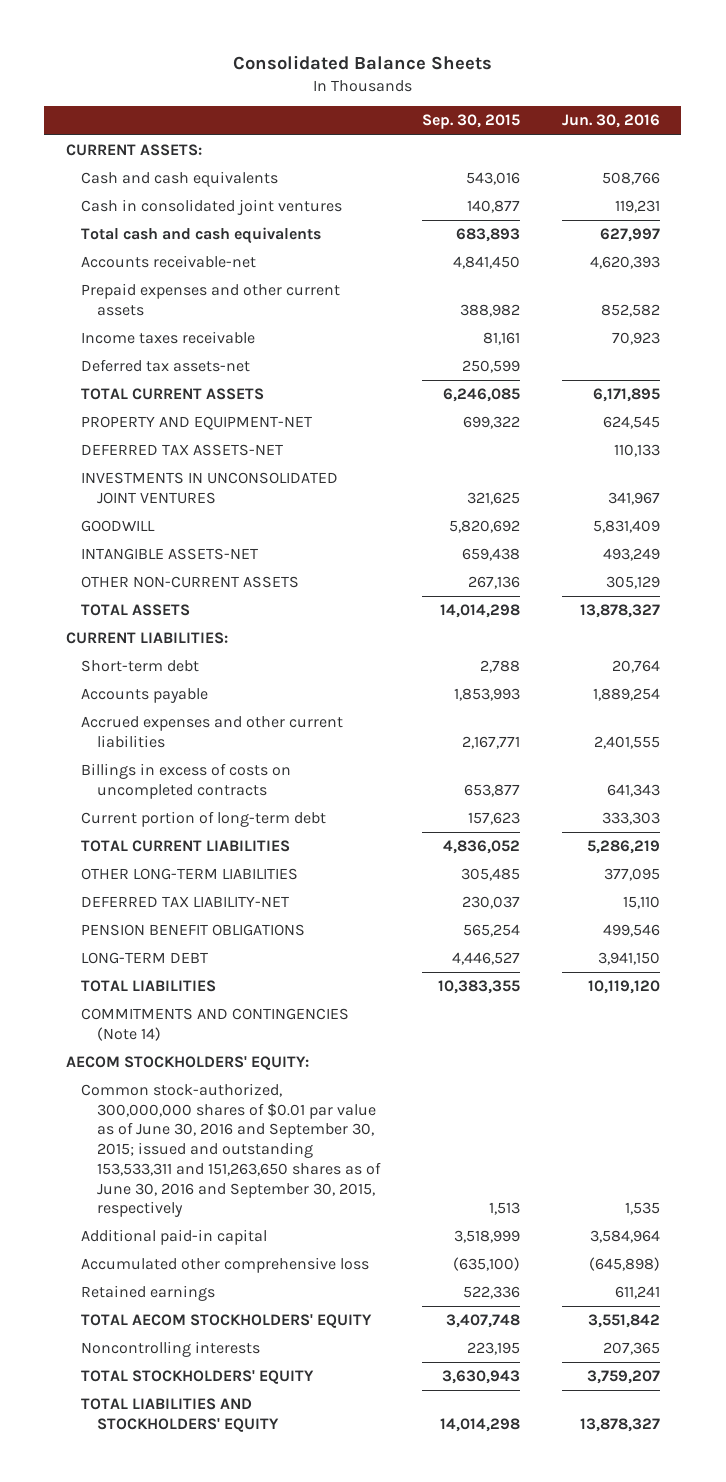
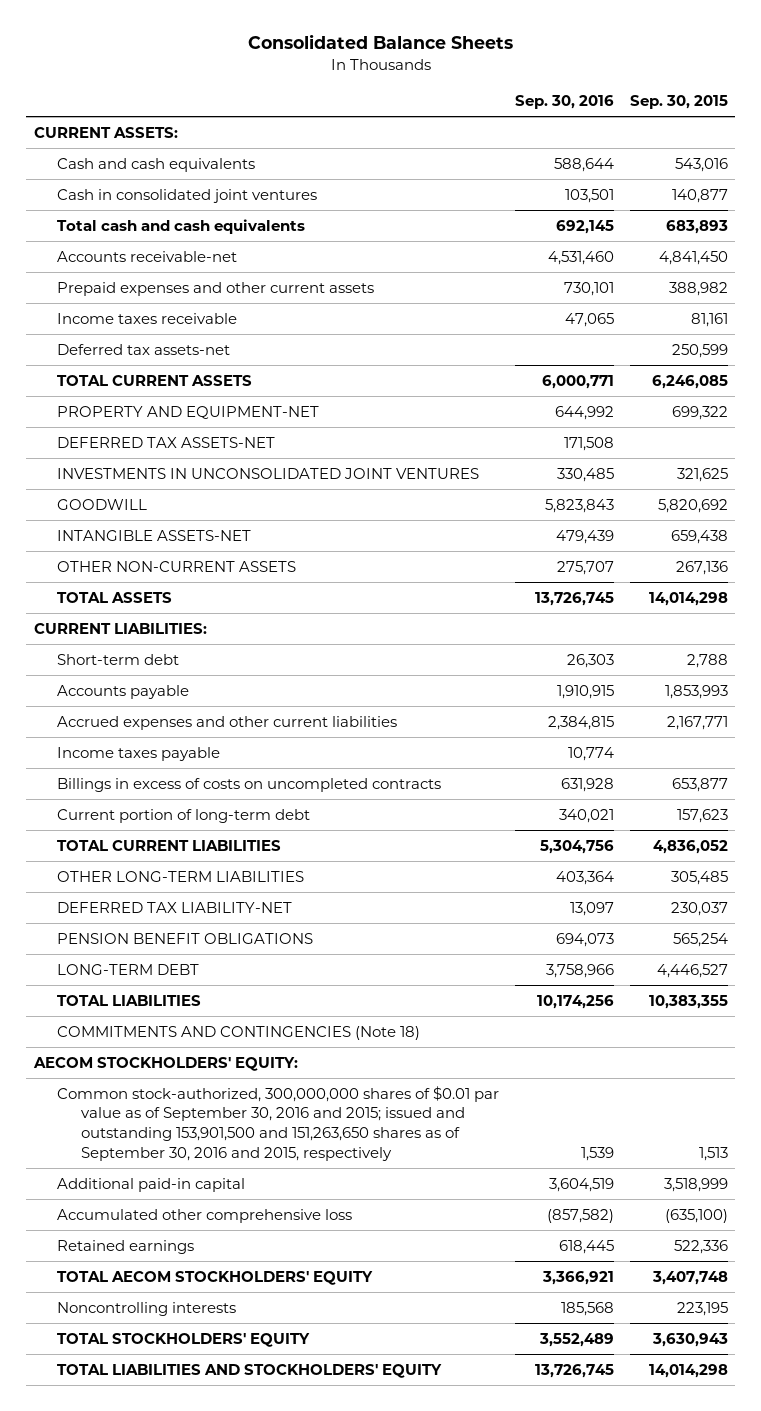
[562,114,661,129] Jun. 30, 2016 -> none
none -> [514,95,614,110] Sep. 30, 2016
none -> [57,746,221,761] Income taxes payable
[81,1008,350,1041] COMMITMENTS AND CONTINGENCIES (Note 14) -> [57,1025,421,1040] COMMITMENTS AND CONTINGENCIES (Note 18)
[81,1083,382,1218] Common stock-authorized, 300,000,000 shares of $0.01 par value as of June 30, 2016 and September 30, 2015; issued and outstanding 153,533,311 and 151,263,650 shares as of June 30, 2016 and September 30, 2015, respectively -> [57,1085,500,1161] Common stock-authorized, 300,000,000 shares of $0.01 par value as of September 30, 2016 and 2015; issued and outstanding 153,901,500 and 151,263,650 shares as of September 30, 2016 and 2015, respectively

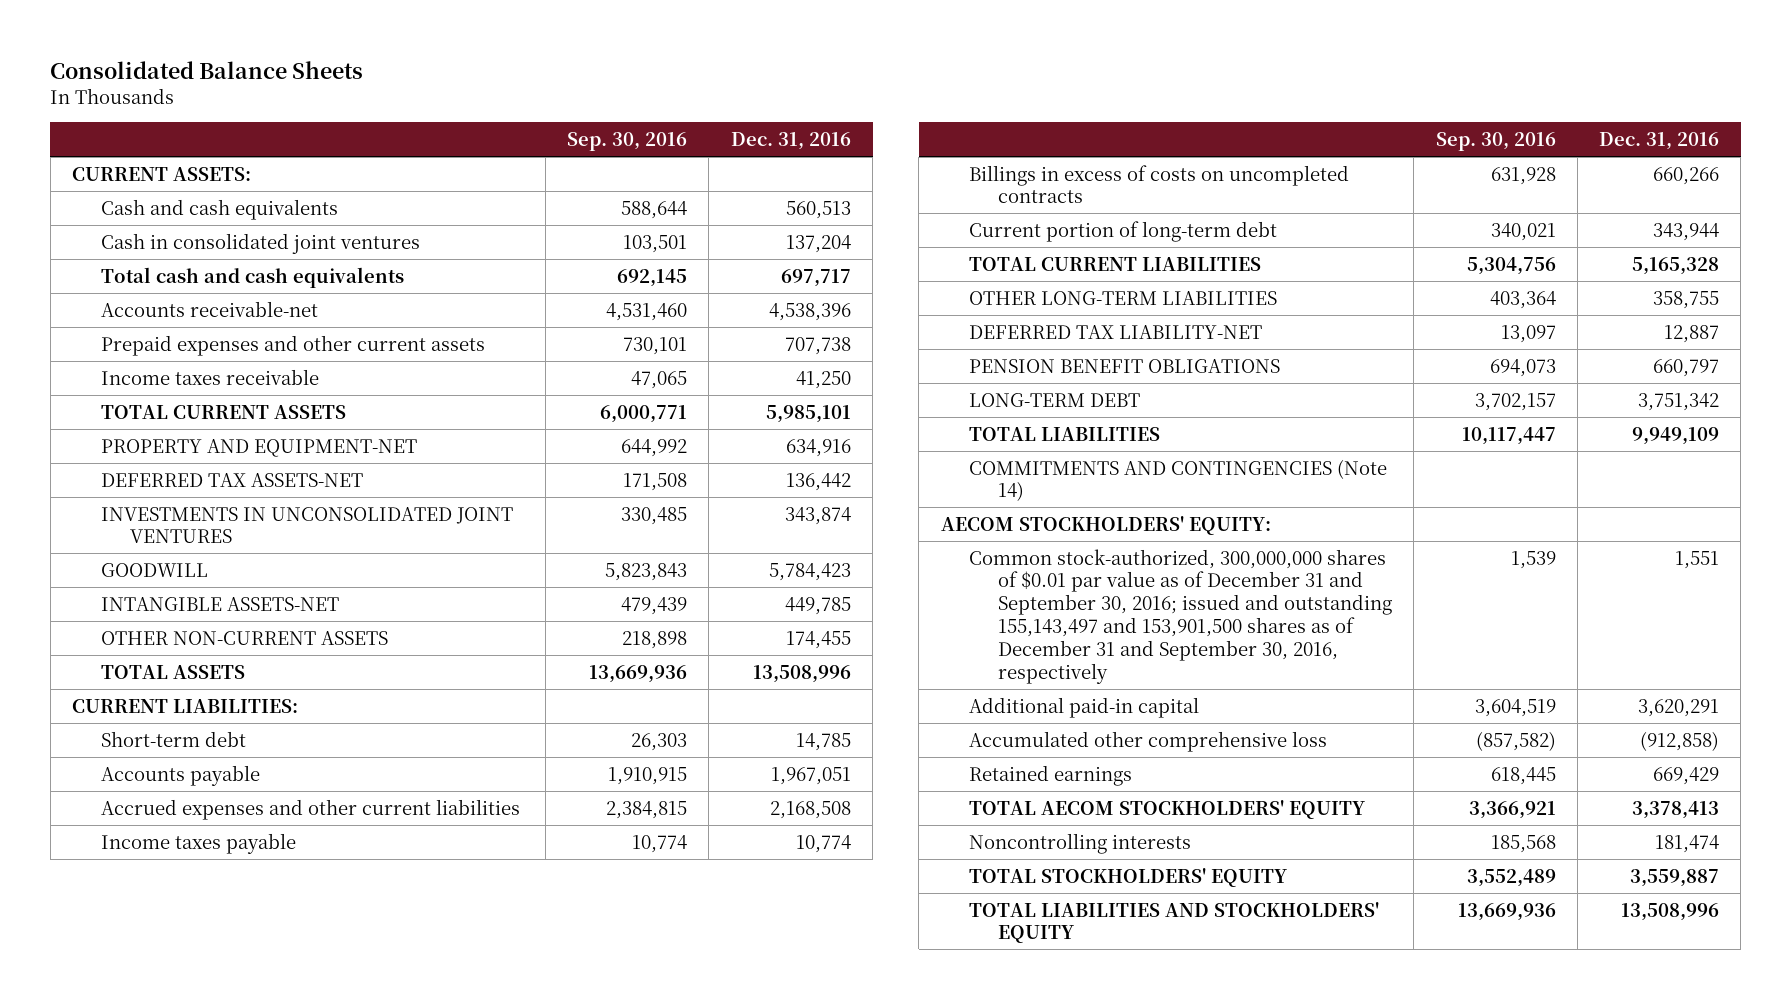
[629,95,728,110] Sep. 30, 2015 -> none
none -> [730,131,851,150] Dec. 31, 2016
[57,343,231,355] Deferred tax assets-net -> none
[556,560,614,575] 275,707 -> [622,630,688,649] 218,898
[534,591,614,606] 13,726,745 -> [589,664,688,683] 13,669,936
[545,963,614,978] 3,758,966 -> [1474,392,1556,411] 3,702,157
[536,994,614,1009] 10,174,256 -> [1461,426,1556,445] 10,117,447
[57,1025,421,1040] COMMITMENTS AND CONTINGENCIES (Note 18) -> [969,458,1388,502] COMMITMENTS AND CONTINGENCIES (Note 14)
[57,1085,500,1161] Common stock-authorized, 300,000,000 shares of $0.01 par value as of September 30, 2016 and 2015; issued and outstanding 153,901,500 and 151,263,650 shares as of September 30, 2016 and 2015, respectively -> [969,548,1392,684] Common stock-authorized, 300,000,000 shares of $0.01 par value as of December 31 and September 30, 2016; issued and outstanding 155,143,497 and 153,901,500 shares as of December 31 and September 30, 2016, respectively
[534,1363,614,1378] 13,726,745 -> [1457,902,1556,921] 13,669,936

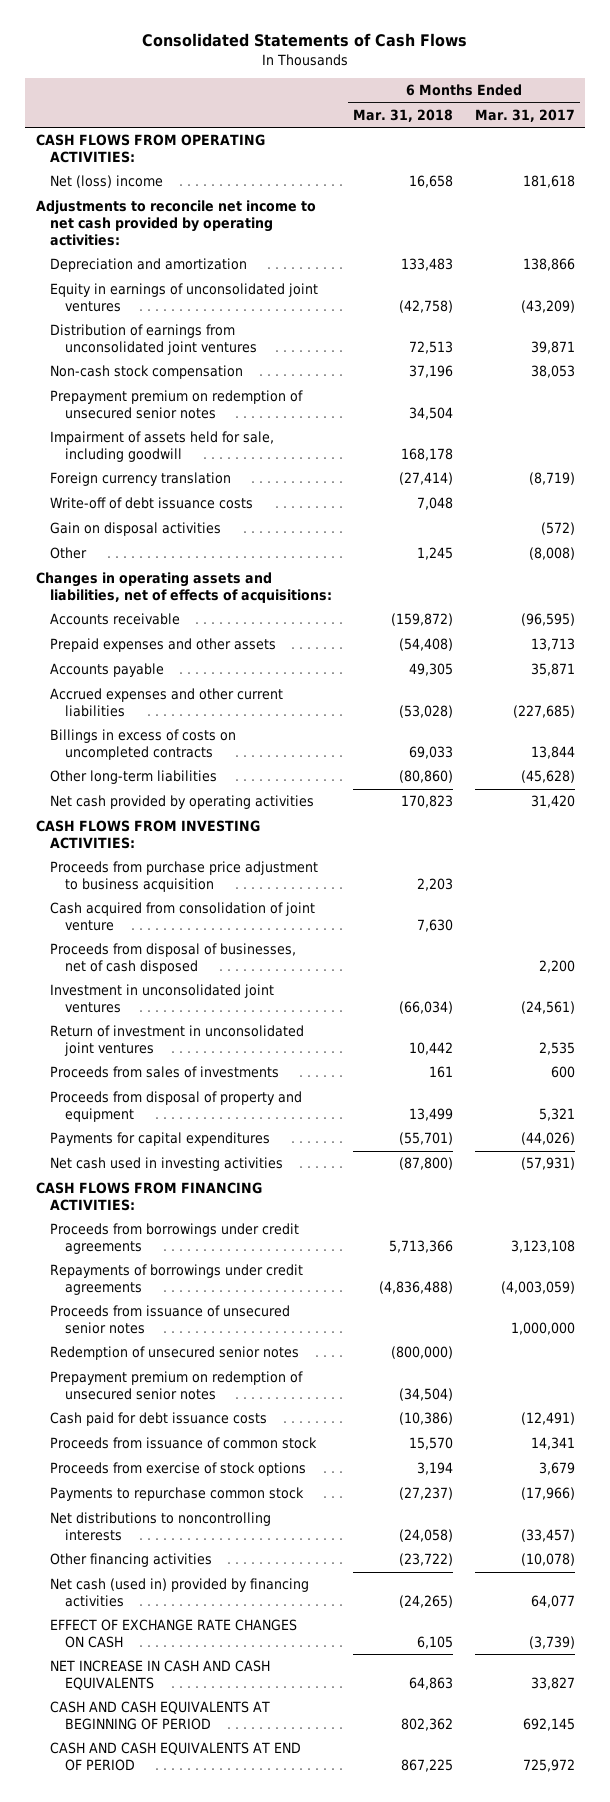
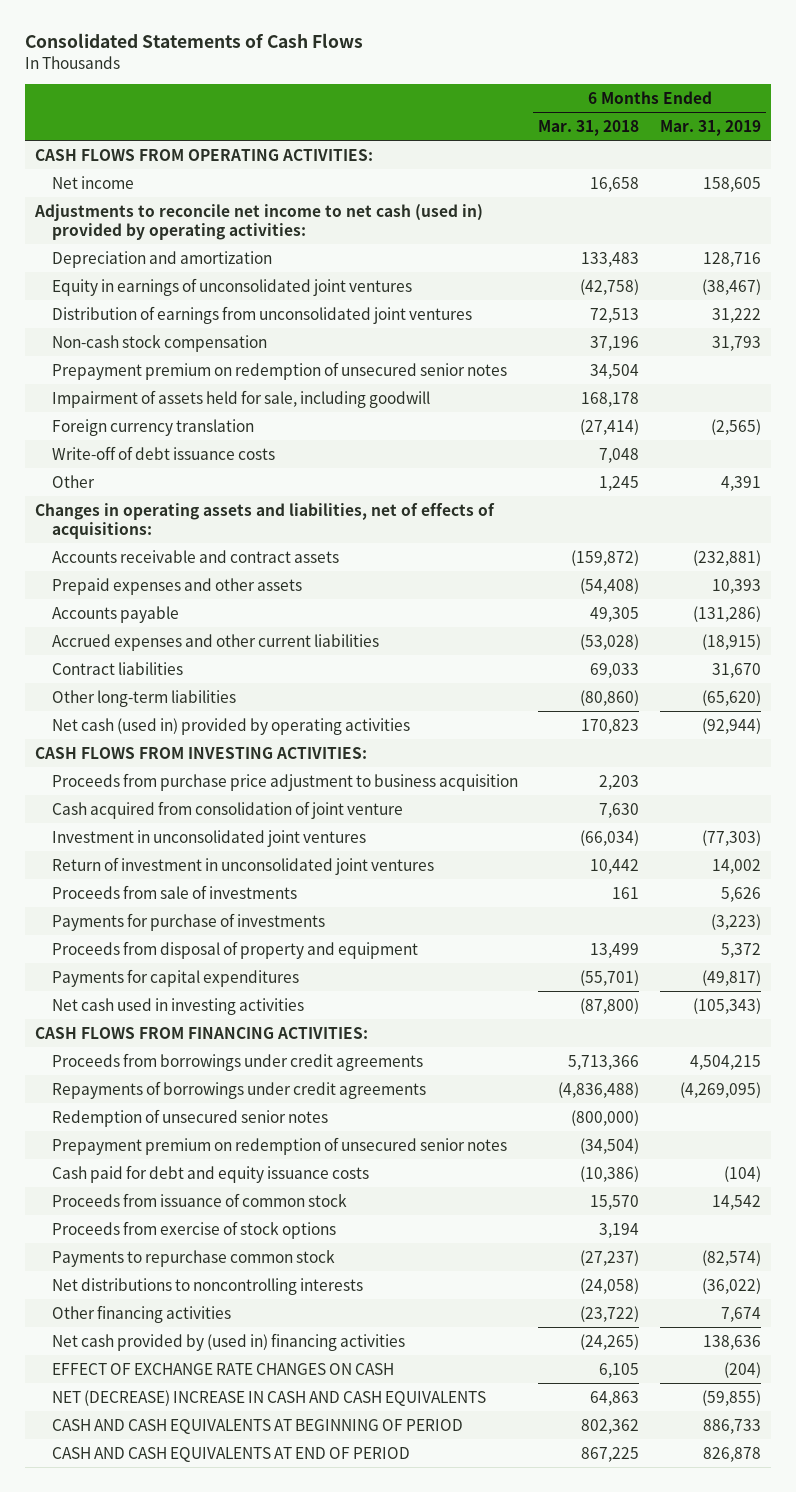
[474,109,575,123] Mar. 31, 2017 -> none
none -> [660,119,762,136] Mar. 31, 2019
[50,175,164,189] Net (loss) income -> [51,175,134,189] Net income
[35,200,316,246] Adjustments to reconcile net income to net cash provided by operating activities: -> [33,203,483,240] Adjustments to reconcile net income to net cash (used in) provided by operating activities:
[50,522,222,537] Gain on disposal activities -> none
[50,613,181,626] Accounts receivable -> [51,549,339,563] Accounts receivable and contract assets
[50,729,237,760] Billings in excess of costs on uncompleted contracts -> [51,661,183,675] Contract liabilities
[50,795,315,810] Net cash provided by operating activities -> [51,717,410,735] Net cash (used in) provided by operating activities
[50,943,297,974] Proceeds from disposal of businesses, net of cash disposed -> none
[50,1066,280,1079] Proceeds from sales of investments -> [51,884,297,899] Proceeds from sale of investments
none -> [51,912,325,931] Payments for purchase of investments
[50,1305,291,1334] Proceeds from issuance of unsecured senior notes -> none
[50,1412,268,1427] Cash paid for debt issuance costs -> [51,1164,369,1183] Cash paid for debt and equity issuance costs
[50,1578,310,1607] Net cash (used in) provided by financing activities -> [51,1332,405,1351] Net cash provided by (used in) financing activities
[50,1660,271,1690] NET INCREASE IN CASH AND CASH EQUIVALENTS -> [51,1389,486,1406] NET (DECREASE) INCREASE IN CASH AND CASH EQUIVALENTS

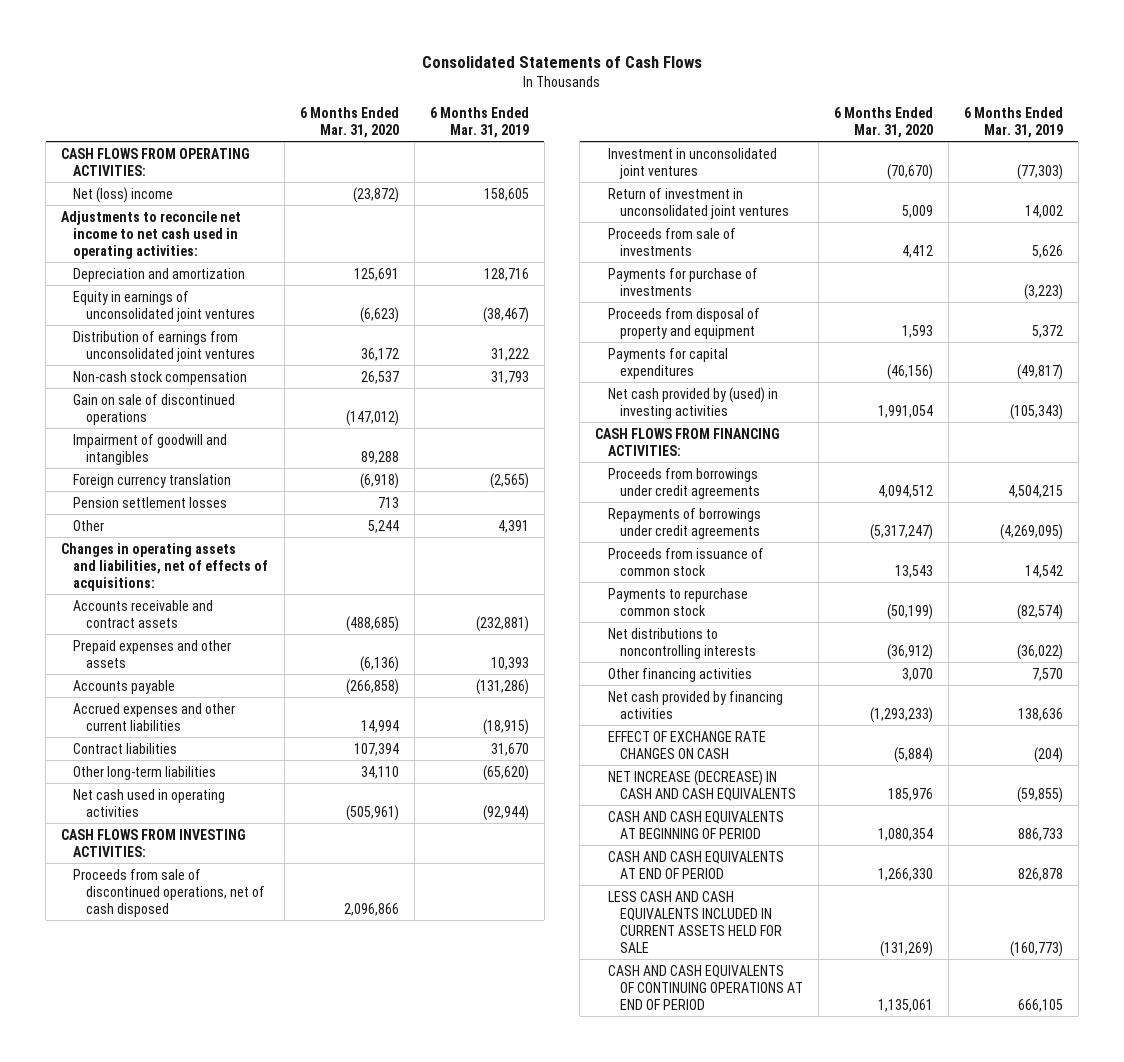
[538,119,640,136] Mar. 31, 2018 -> none
none -> [299,106,399,138] 6 Months Ended Mar. 31, 2020
[51,175,134,189] Net income -> [73,186,174,203] Net (loss) income
[33,203,483,240] Adjustments to reconcile net income to net cash (used in) provided by operating activities: -> [60,210,241,259] Adjustments to reconcile net income to net cash used in operating activities:
[51,361,507,380] Prepayment premium on redemption of unsecured senior notes -> none
[51,389,430,408] Impairment of assets held for sale, including goodwill -> none
none -> [73,393,236,425] Gain on sale of discontinued operations
none -> [73,433,228,465] Impairment of goodwill and intangibles
[51,445,275,460] Write-off of debt issuance costs -> none
none -> [73,496,228,508] Pension settlement losses
[51,717,410,735] Net cash (used in) provided by operating activities -> [73,788,226,817] Net cash used in operating activities
[51,772,518,791] Proceeds from purchase price adjustment to business acquisition -> none
[51,800,403,819] Cash acquired from consolidation of joint venture -> none
none -> [73,868,265,917] Proceeds from sale of discontinued operations, net of cash disposed
[51,997,304,1015] Net cash used in investing activities -> [607,386,778,419] Net cash provided by (used) in investing activities
[51,1108,328,1127] Redemption of unsecured senior notes -> none
[51,1136,507,1155] Prepayment premium on redemption of unsecured senior notes -> none
[51,1164,369,1183] Cash paid for debt and equity issuance costs -> none
[51,1220,336,1239] Proceeds from exercise of stock options -> none
[721,1306,762,1322] 7,674 -> [1031,667,1063,681] 7,570
[51,1332,405,1351] Net cash provided by (used in) financing activities -> [607,690,783,719] Net cash provided by financing activities
[51,1389,486,1406] NET (DECREASE) INCREASE IN CASH AND CASH EQUIVALENTS -> [607,769,796,801] NET INCREASE (DECREASE) IN CASH AND CASH EQUIVALENTS
none -> [607,890,782,953] LESS CASH AND CASH EQUIVALENTS INCLUDED IN CURRENT ASSETS HELD FOR SALE
none -> [607,964,803,1010] CASH AND CASH EQUIVALENTS OF CONTINUING OPERATIONS AT END OF PERIOD

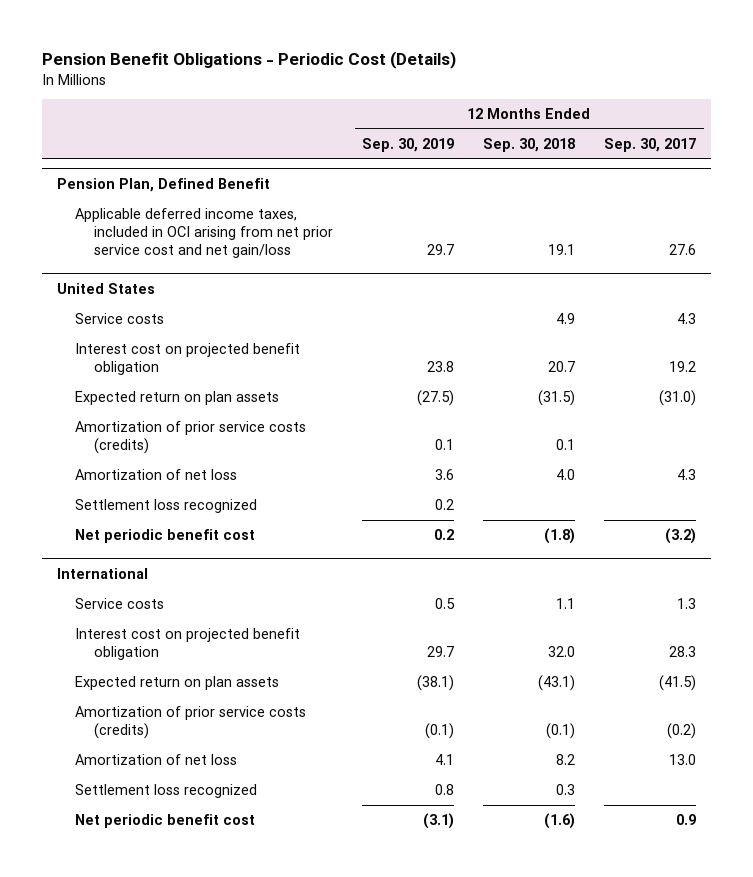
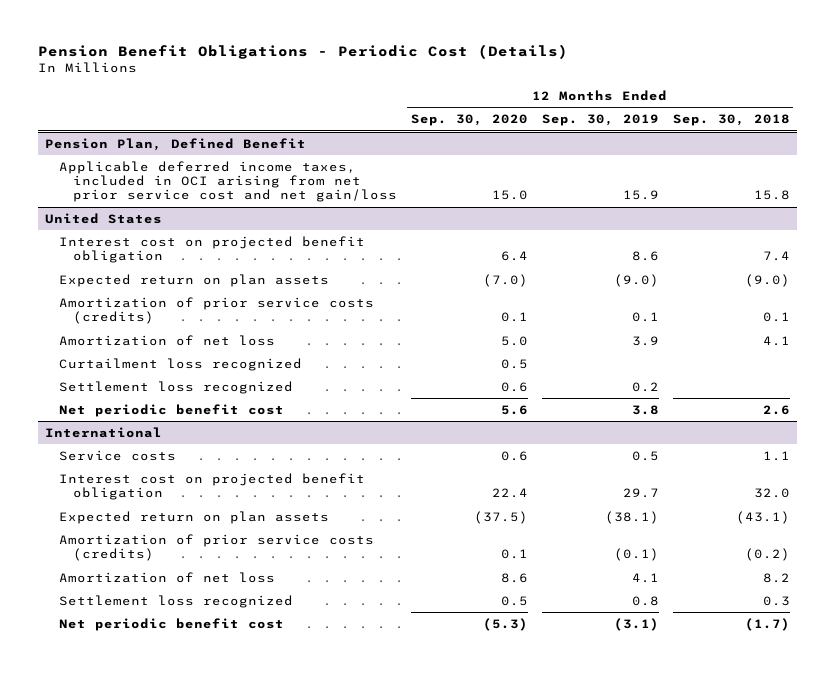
[604,138,697,153] Sep. 30, 2017 -> none
none -> [410,113,528,126] Sep. 30, 2020
[426,244,454,256] 29.7 -> [622,190,659,201] 15.9
[548,244,576,256] 19.1 -> [753,190,790,201] 15.8
[75,313,165,325] Service costs -> none
[426,361,454,373] 23.8 -> [631,251,659,262] 8.6
[548,361,576,373] 20.7 -> [762,251,790,262] 7.4
[416,390,454,407] (27.5) -> [613,273,659,287] (9.0)
[538,390,576,407] (31.5) -> [744,273,790,287] (9.0)
[434,469,454,481] 3.6 -> [631,335,659,346] 3.9
[556,469,576,481] 4.0 -> [762,335,790,346] 4.1
none -> [58,357,302,371] Curtailment loss recognized
[433,529,454,541] 0.2 -> [631,404,659,415] 3.8
[544,528,576,545] (1.8) -> [762,404,790,415] 2.6
[546,723,576,740] (0.1) -> [744,548,790,562] (0.2)
[544,813,576,830] (1.6) -> [744,617,790,631] (1.7)

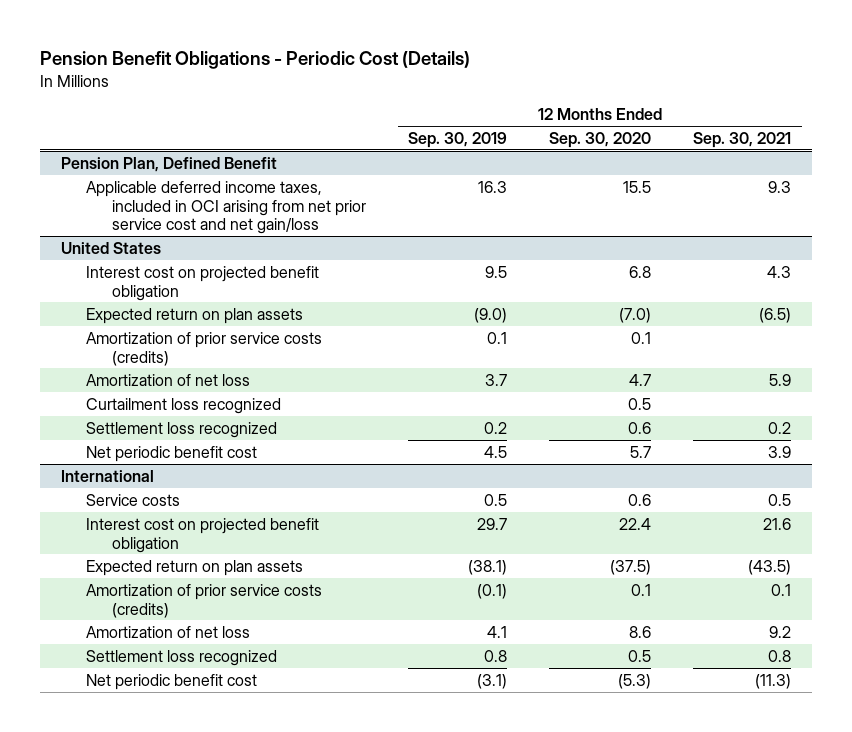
[672,113,790,126] Sep. 30, 2018 -> none
none -> [693,131,792,148] Sep. 30, 2021
[491,190,528,201] 15.0 -> [623,180,652,193] 15.5
[622,190,659,201] 15.9 -> [478,180,508,193] 16.3
[500,251,528,262] 6.4 -> [629,265,652,278] 6.8
[631,251,659,262] 8.6 -> [485,265,508,278] 9.5
[500,335,528,346] 5.0 -> [629,373,652,386] 4.7
[631,335,659,346] 3.9 -> [485,373,508,386] 3.7
[500,404,528,415] 5.6 -> [630,445,652,458] 5.7
[631,404,659,415] 3.8 -> [484,445,508,458] 4.5

